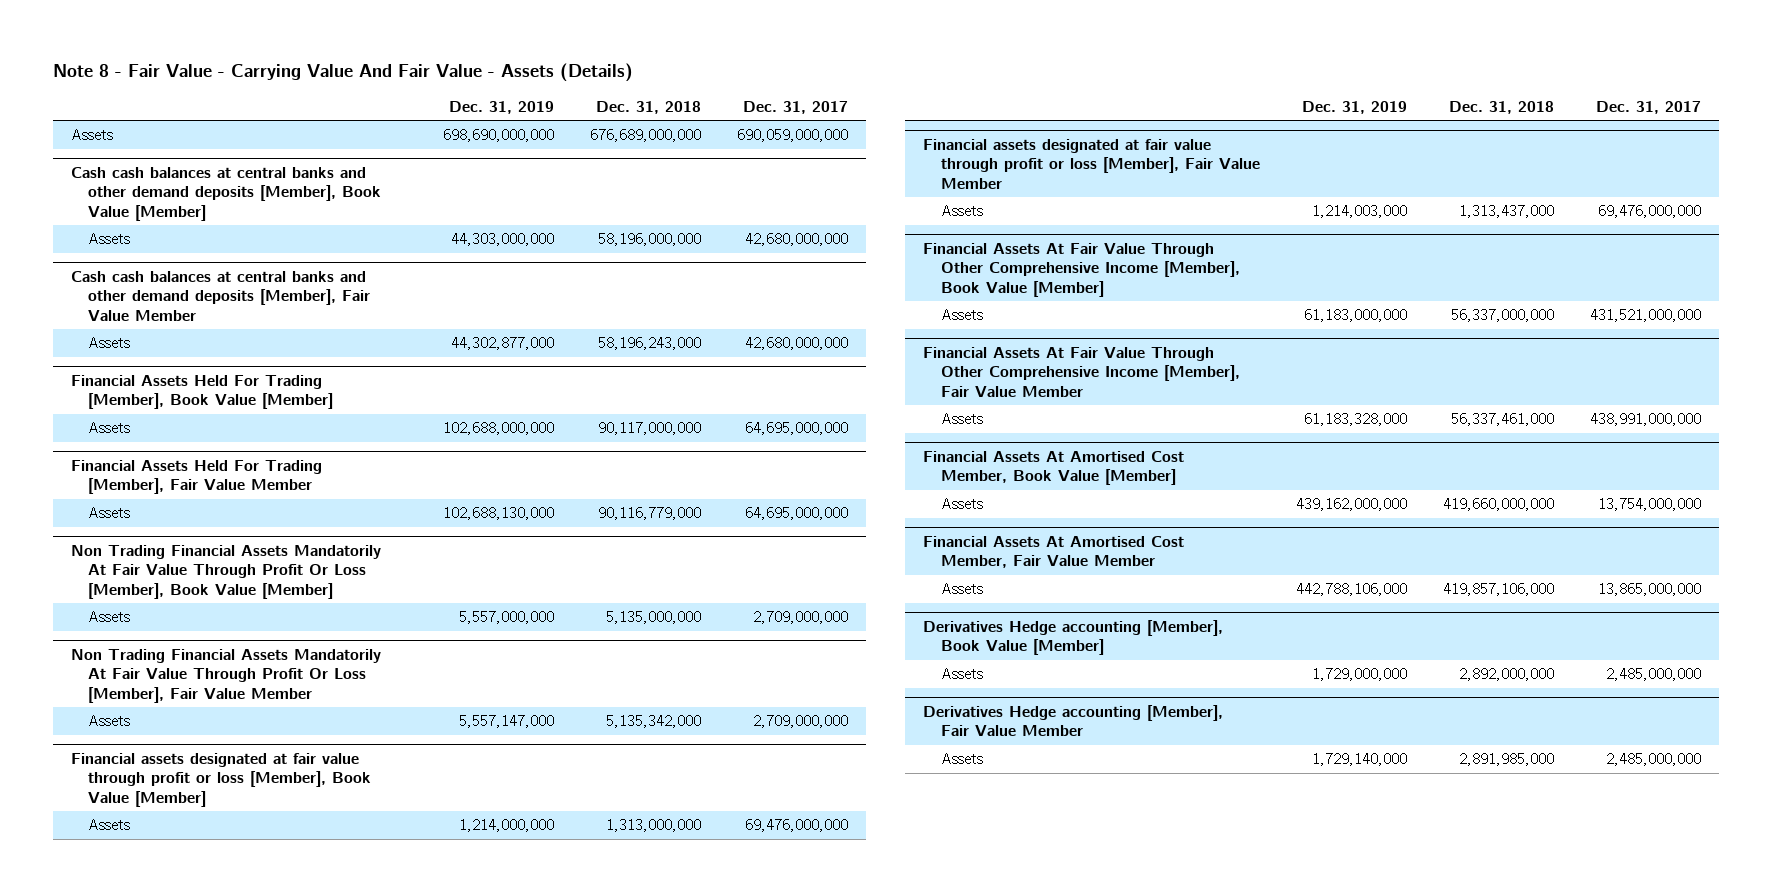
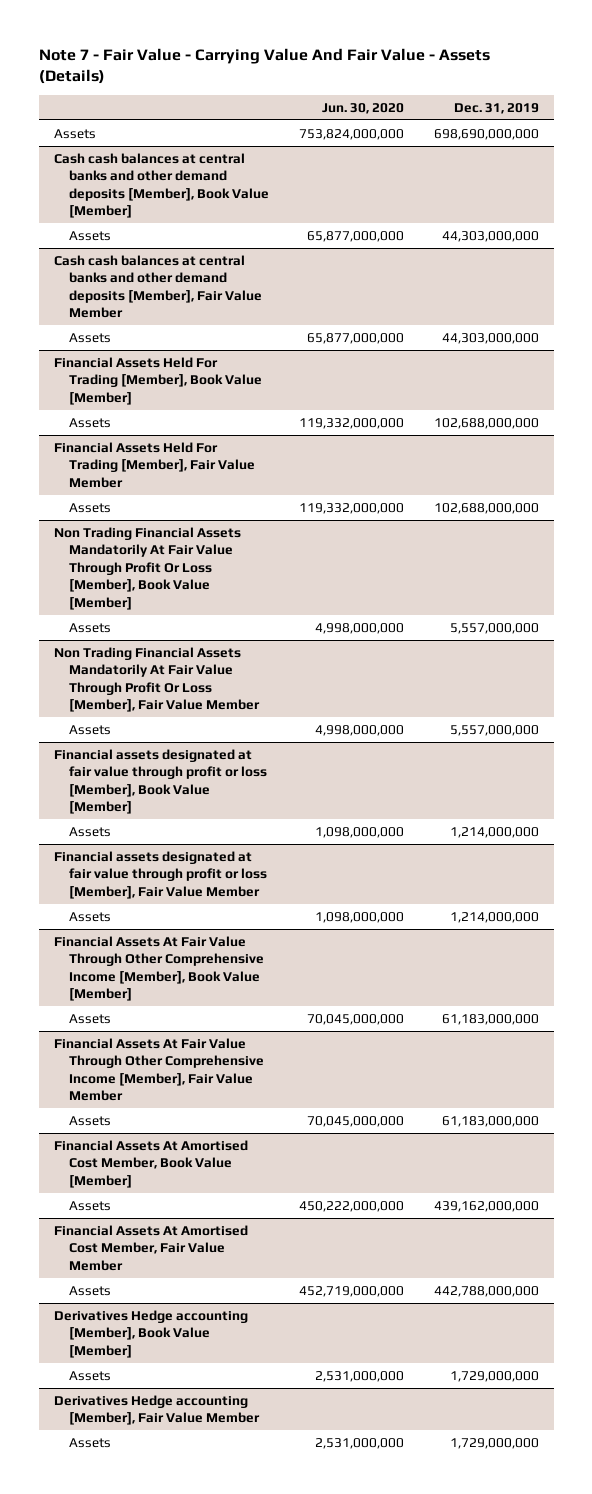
[52,63,633,83] Note 8 - Fair Value - Carrying Value And Fair Value - Assets (Details) -> [38,48,490,85] Note 7 - Fair Value - Carrying Value And Fair Value - Assets (Details)
[596,101,702,115] Dec. 31, 2018 -> none
[743,101,849,115] Dec. 31, 2017 -> none
none -> [321,102,404,114] Jun. 30, 2020
[451,337,555,351] 44,302,877,000 -> [441,332,539,344] 44,303,000,000
[443,507,555,521] 102,688,130,000 -> [433,502,539,514] 102,688,000,000
[459,715,555,729] 5,557,147,000 -> [449,724,539,736] 5,557,000,000
[1311,205,1407,219] 1,214,003,000 -> [449,911,539,923] 1,214,000,000
[1303,413,1407,427] 61,183,328,000 -> [441,1115,539,1127] 61,183,000,000
[1295,583,1407,597] 442,788,106,000 -> [433,1285,539,1297] 442,788,000,000
[1311,753,1407,767] 1,729,140,000 -> [449,1437,539,1449] 1,729,000,000

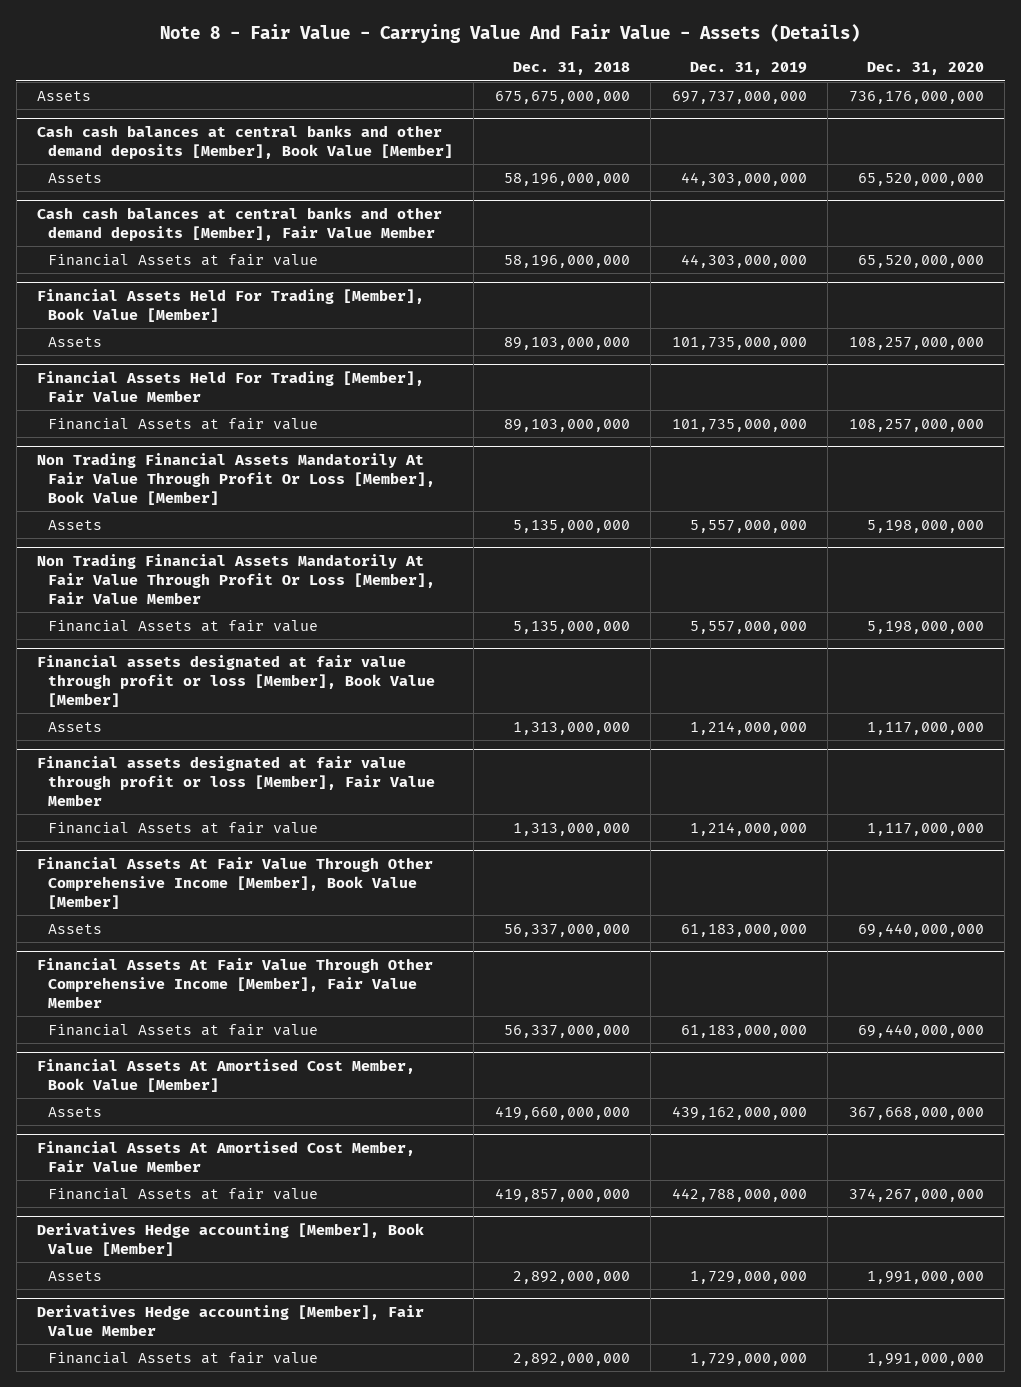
[38,48,490,85] Note 7 - Fair Value - Carrying Value And Fair Value - Assets (Details) -> [160,23,861,43] Note 8 - Fair Value - Carrying Value And Fair Value - Assets (Details)
[321,102,404,114] Jun. 30, 2020 -> none
none -> [512,62,630,76] Dec. 31, 2018
none -> [866,62,984,76] Dec. 31, 2020
[433,128,539,140] 698,690,000,000 -> [671,90,807,104] 697,737,000,000
[69,332,112,343] Assets -> [47,253,318,266] Financial Assets at fair value
[433,417,539,429] 102,688,000,000 -> [671,336,807,350] 101,735,000,000
[69,502,112,513] Assets -> none
none -> [47,417,318,430] Financial Assets at fair value
[69,724,112,735] Assets -> [47,619,318,632] Financial Assets at fair value
[69,911,112,922] Assets -> [47,821,318,834] Financial Assets at fair value
[69,1115,112,1126] Assets -> [47,1023,318,1036] Financial Assets at fair value
[69,1285,112,1296] Assets -> [47,1187,318,1200] Financial Assets at fair value
[69,1437,112,1448] Assets -> [47,1351,318,1364] Financial Assets at fair value

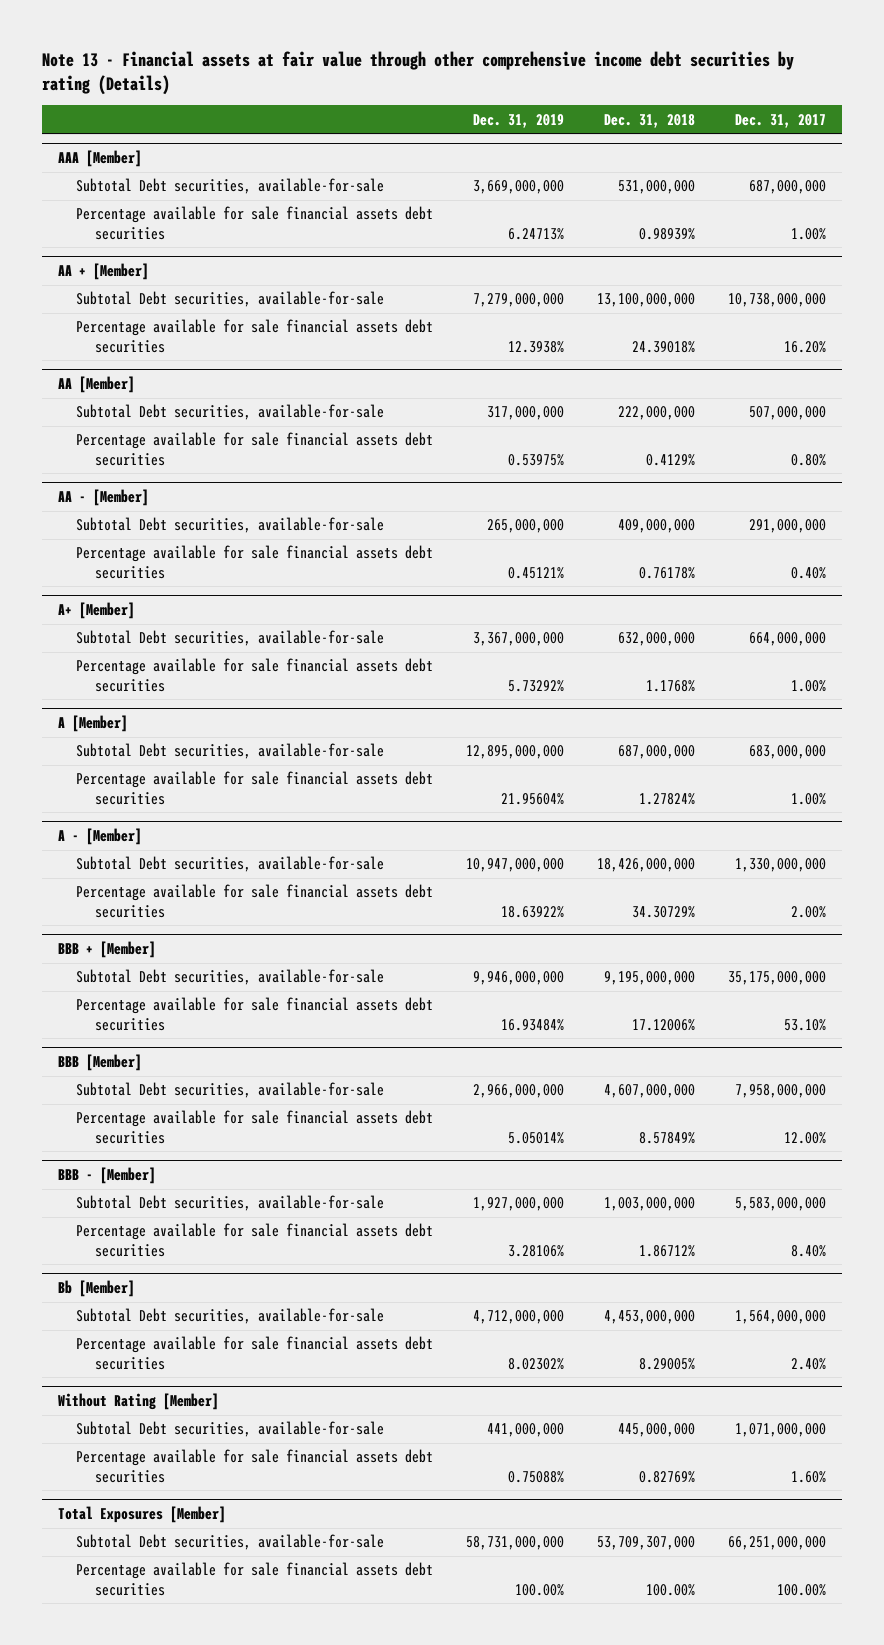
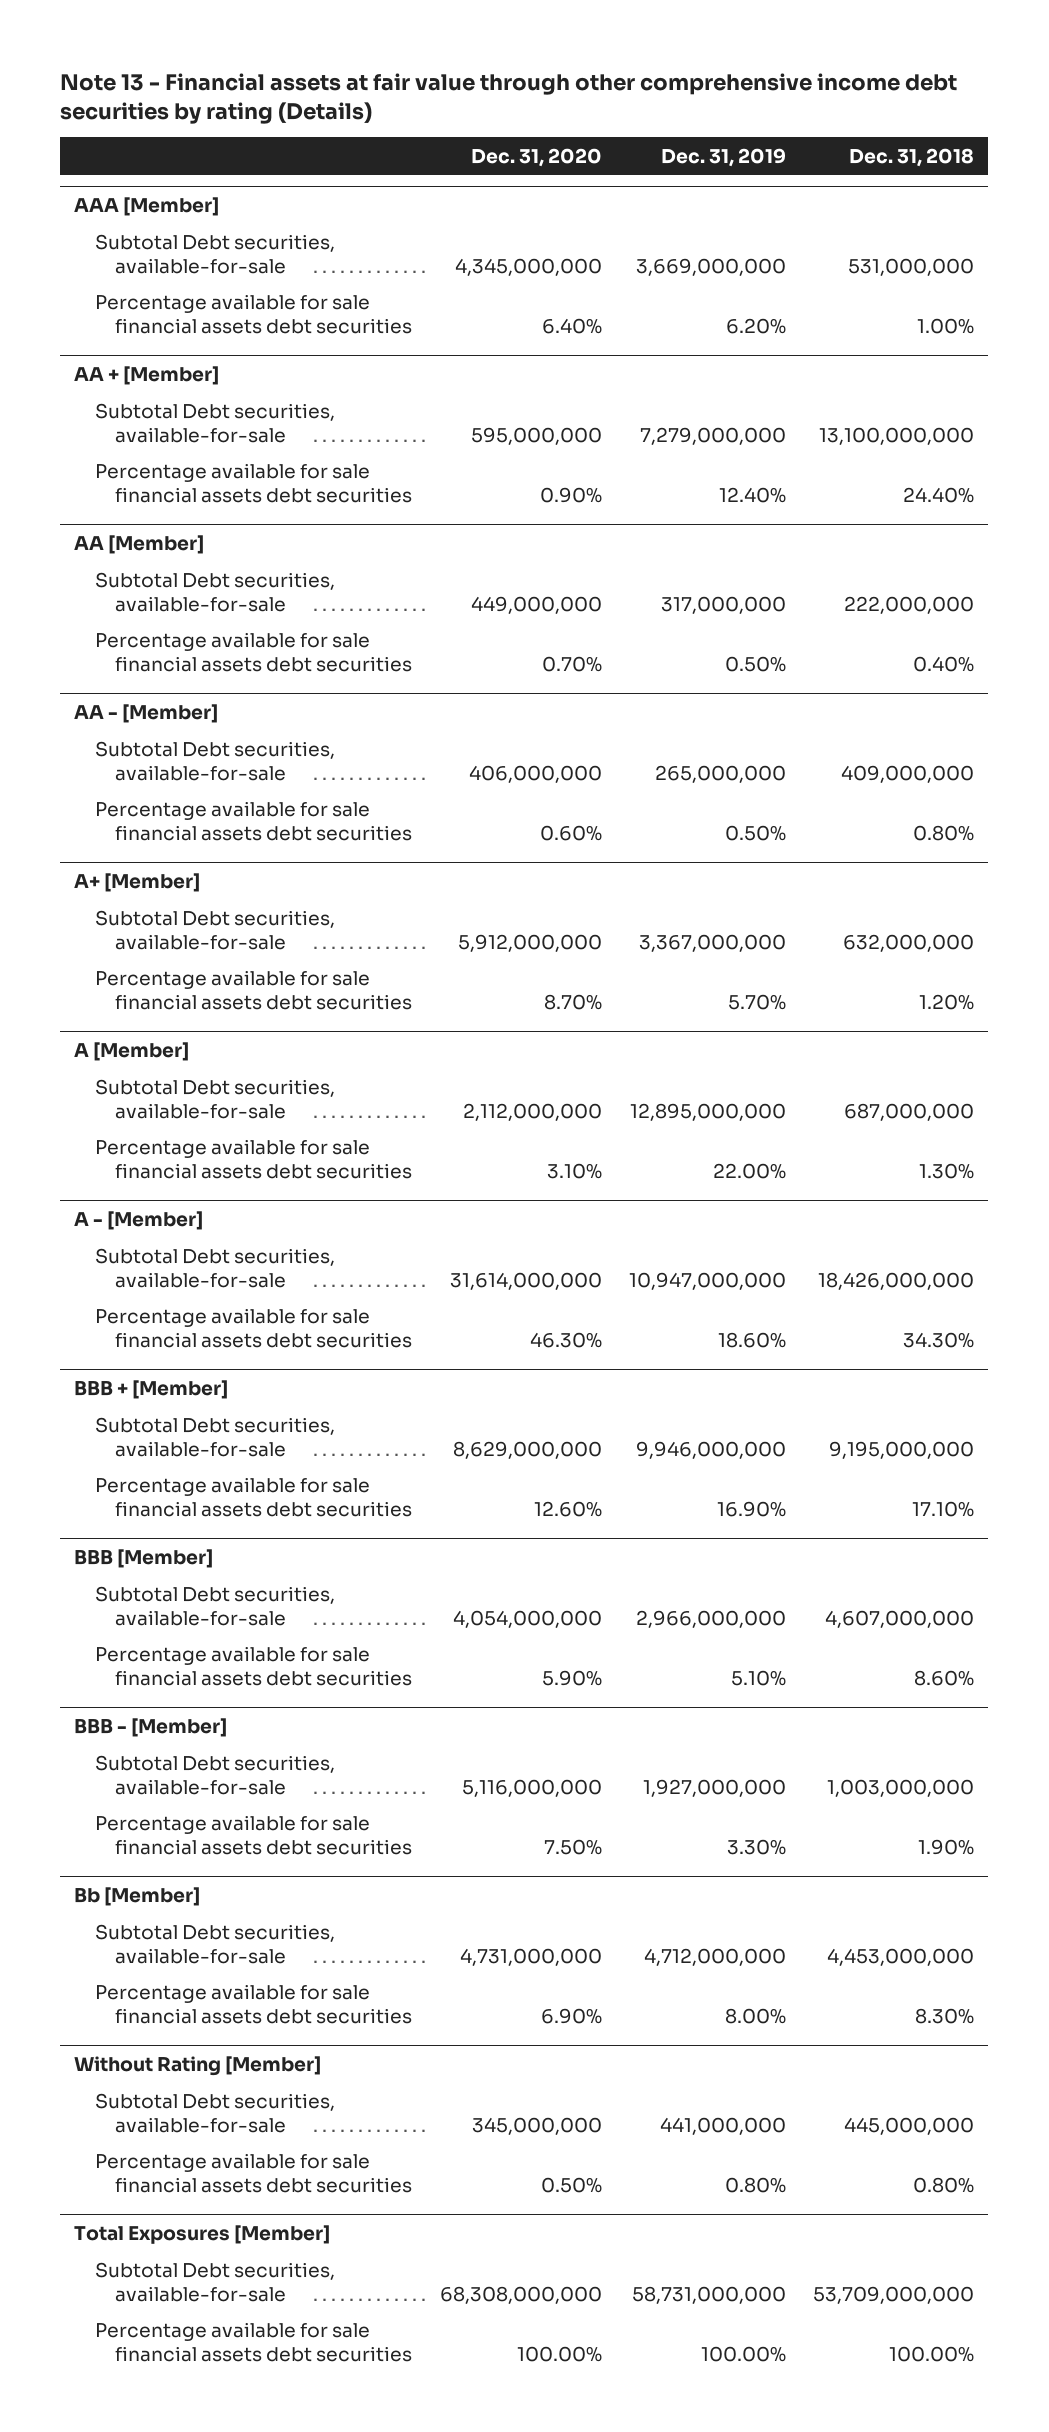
[734,113,826,128] Dec. 31, 2017 -> none
none -> [470,147,602,167] Dec. 31, 2020
[508,227,565,240] 6.24713% -> [725,317,786,334] 6.20%
[639,227,696,240] 0.98939% -> [917,317,975,334] 1.00%
[508,340,565,353] 12.3938% -> [718,486,786,503] 12.40%
[632,340,696,353] 24.39018% -> [903,486,975,503] 24.40%
[508,453,565,466] 0.53975% -> [724,655,786,672] 0.50%
[646,453,696,466] 0.4129% -> [913,655,975,672] 0.40%
[508,566,565,579] 0.45121% -> [724,824,786,841] 0.50%
[639,566,696,579] 0.76178% -> [913,824,975,841] 0.80%
[508,679,565,692] 5.73292% -> [727,993,786,1010] 5.70%
[646,679,696,692] 1.1768% -> [919,993,975,1010] 1.20%
[501,792,565,805] 21.95604% -> [712,1162,786,1179] 22.00%
[639,792,696,805] 1.27824% -> [919,1162,975,1179] 1.30%
[501,905,565,918] 18.63922% -> [717,1331,786,1348] 18.60%
[632,905,696,918] 34.30729% -> [903,1331,975,1348] 34.30%
[501,1018,565,1031] 16.93484% -> [716,1500,786,1517] 16.90%
[632,1018,696,1031] 17.12006% -> [912,1500,975,1517] 17.10%
[508,1131,565,1144] 5.05014% -> [730,1669,786,1686] 5.10%
[639,1131,696,1144] 8.57849% -> [914,1669,975,1686] 8.60%
[508,1244,565,1257] 3.28106% -> [726,1838,786,1855] 3.30%
[639,1244,696,1257] 1.86712% -> [918,1838,975,1855] 1.90%
[508,1357,565,1370] 8.02302% -> [724,2007,786,2024] 8.00%
[639,1357,696,1370] 8.29005% -> [915,2007,975,2024] 8.30%
[508,1470,565,1483] 0.75088% -> [724,2176,786,2193] 0.80%
[639,1470,696,1483] 0.82769% -> [913,2176,975,2193] 0.80%
[597,1536,696,1551] 53,709,307,000 -> [813,2285,975,2304] 53,709,000,000

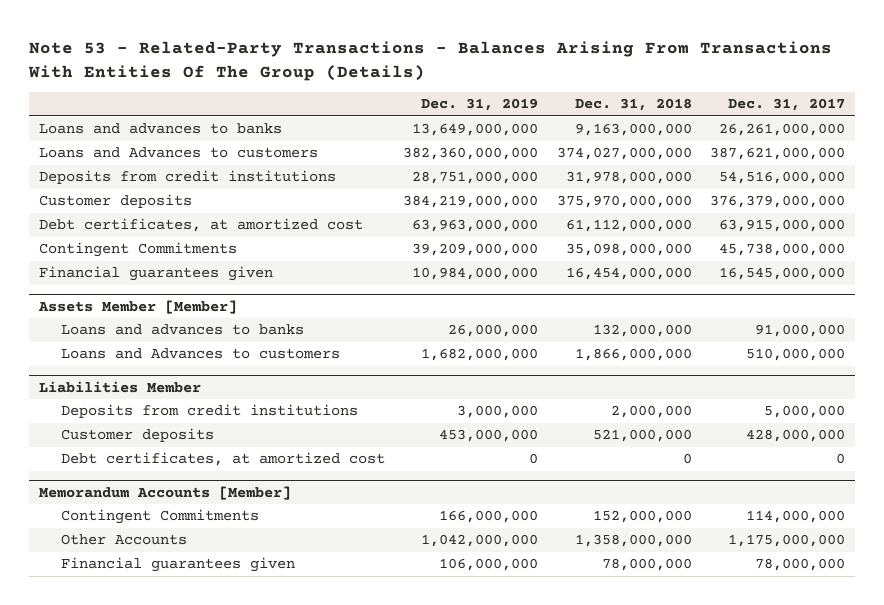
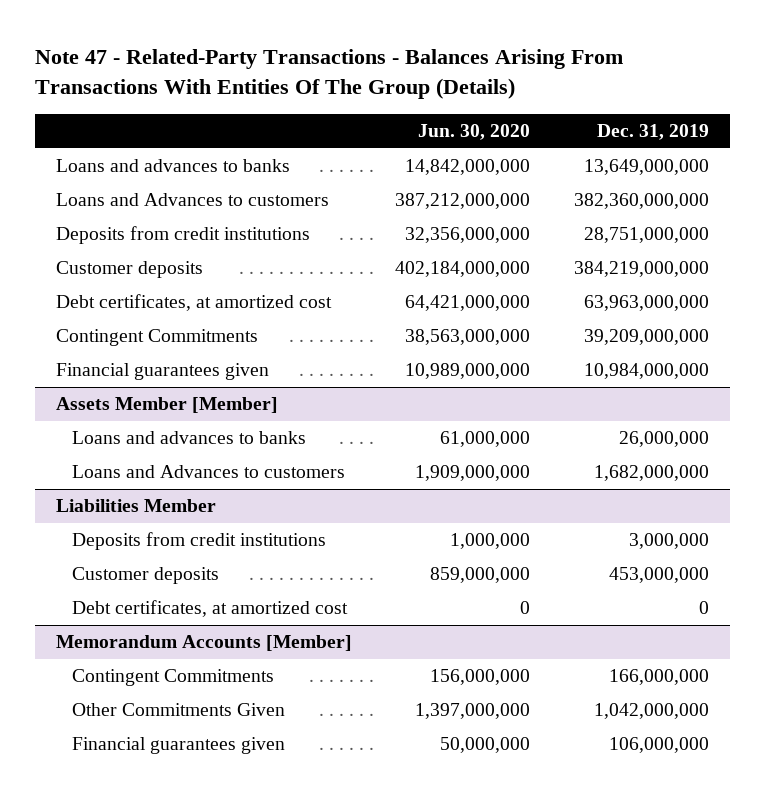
[28,41,833,81] Note 53 - Related-Party Transactions - Balances Arising From Transactions With Entities Of The Group (Details) -> [34,49,623,100] Note 47 - Related-Party Transactions - Balances Arising From Transactions With Entities Of The Group (Details)
[574,98,692,112] Dec. 31, 2018 -> none
[728,98,846,112] Dec. 31, 2017 -> none
none -> [418,123,531,140] Jun. 30, 2020
[60,534,187,546] Other Accounts -> [71,703,285,717] Other Commitments Given

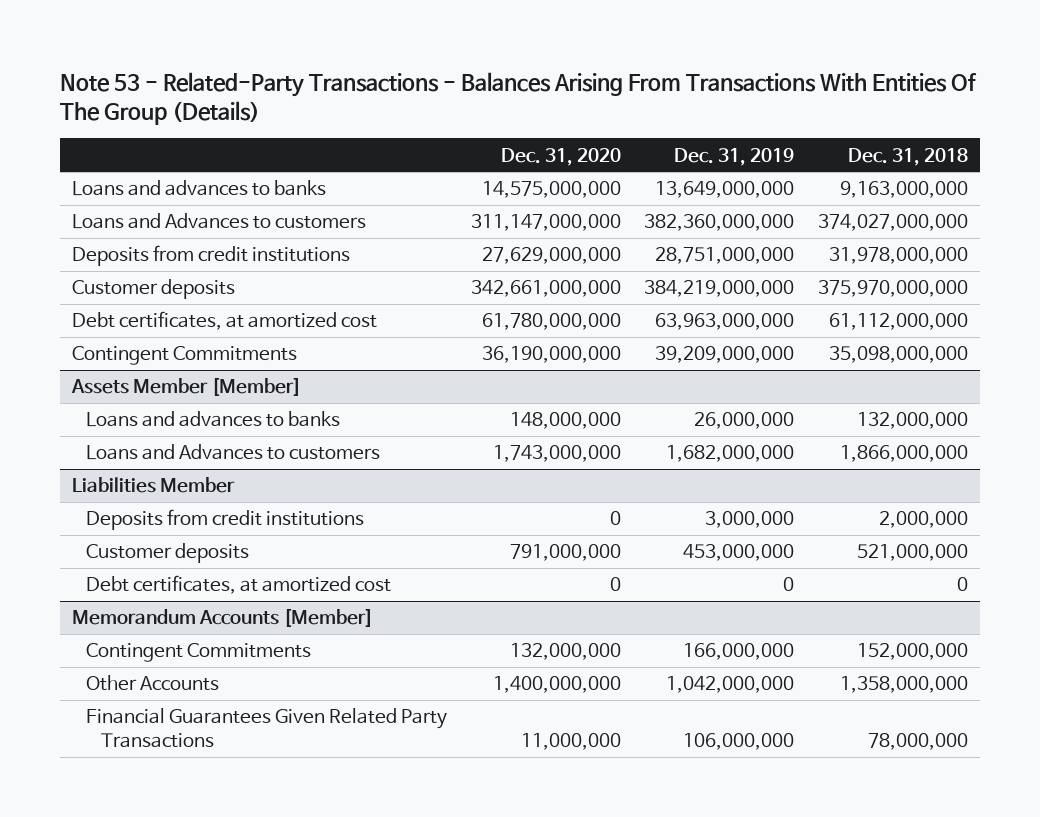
[34,49,623,100] Note 47 - Related-Party Transactions - Balances Arising From Transactions With Entities Of The Group (Details) -> [60,71,978,126] Note 53 - Related-Party Transactions - Balances Arising From Transactions With Entities Of The Group (Details)
[418,123,531,140] Jun. 30, 2020 -> none
none -> [500,147,621,166] Dec. 31, 2020
none -> [847,147,968,166] Dec. 31, 2018
[56,363,270,381] Financial guarantees given -> none
[71,703,285,717] Other Commitments Given -> [86,675,220,692] Other Accounts
[71,737,285,755] Financial guarantees given -> [86,708,448,749] Financial Guarantees Given Related Party Transactions

